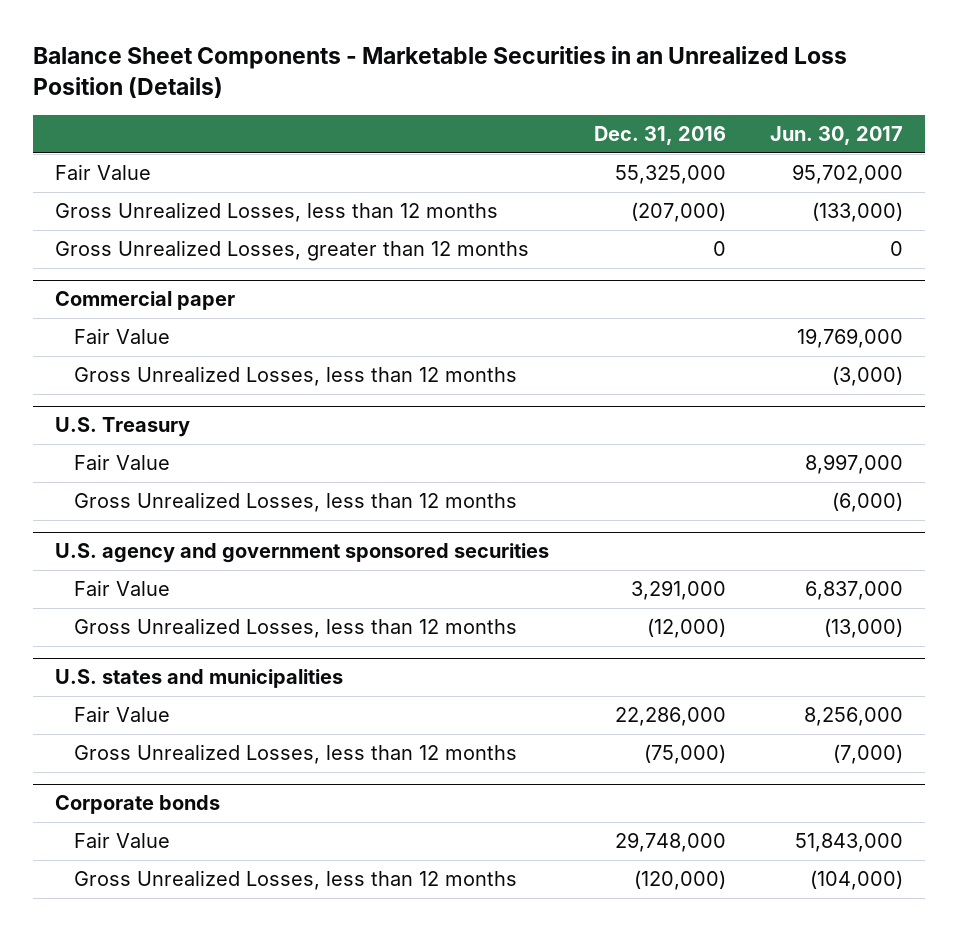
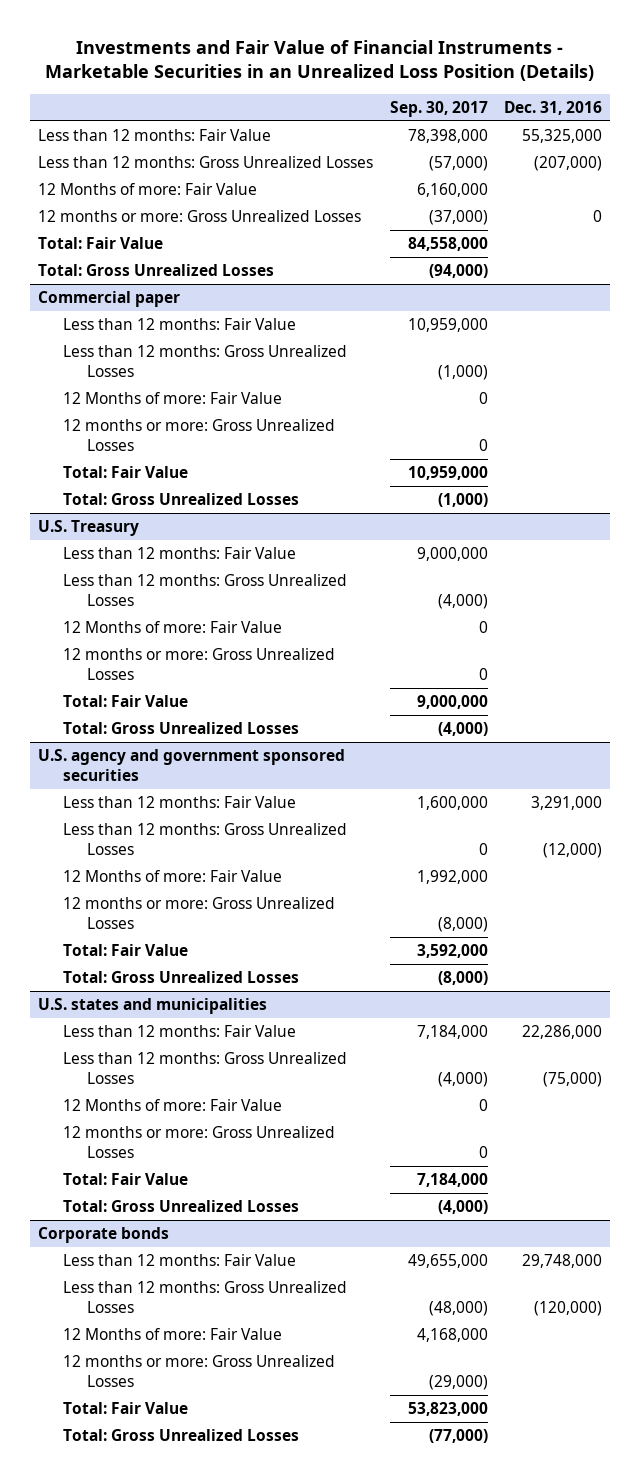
[33,46,848,99] Balance Sheet Components - Marketable Securities in an Unrealized Loss Position (Details) -> [45,39,595,82] Investments and Fair Value of Financial Instruments - Marketable Securities in an Unrealized Loss Position (Details)
[769,126,903,146] Jun. 30, 2017 -> none
none -> [389,100,488,117] Sep. 30, 2017
[55,164,152,181] Fair Value -> [38,129,272,142] Less than 12 months: Fair Value
[55,202,499,223] Gross Unrealized Losses, less than 12 months -> [38,156,374,169] Less than 12 months: Gross Unrealized Losses
none -> [38,183,258,196] 12 Months of more: Fair Value
[55,240,530,262] Gross Unrealized Losses, greater than 12 months -> [38,210,362,223] 12 months or more: Gross Unrealized Losses
none -> [38,237,164,250] Total: Fair Value
none -> [38,264,275,277] Total: Gross Unrealized Losses
[73,328,170,345] Fair Value -> [62,318,296,331] Less than 12 months: Fair Value
[73,366,517,387] Gross Unrealized Losses, less than 12 months -> [62,345,347,378] Less than 12 months: Gross Unrealized Losses
none -> [62,392,282,405] 12 Months of more: Fair Value
none -> [62,419,335,452] 12 months or more: Gross Unrealized Losses
none -> [62,466,188,479] Total: Fair Value
none -> [62,493,299,506] Total: Gross Unrealized Losses
[73,454,170,471] Fair Value -> [62,547,296,560] Less than 12 months: Fair Value
[73,492,517,513] Gross Unrealized Losses, less than 12 months -> [62,574,347,607] Less than 12 months: Gross Unrealized Losses
none -> [62,621,282,634] 12 Months of more: Fair Value
none -> [62,648,335,681] 12 months or more: Gross Unrealized Losses
none -> [62,695,188,708] Total: Fair Value
none -> [62,722,299,735] Total: Gross Unrealized Losses
[73,580,170,597] Fair Value -> [62,796,296,809] Less than 12 months: Fair Value
[73,618,517,639] Gross Unrealized Losses, less than 12 months -> [62,823,347,856] Less than 12 months: Gross Unrealized Losses
none -> [62,870,282,883] 12 Months of more: Fair Value
none -> [62,897,335,930] 12 months or more: Gross Unrealized Losses
none -> [62,944,188,957] Total: Fair Value
none -> [62,971,299,984] Total: Gross Unrealized Losses
[73,706,170,723] Fair Value -> [62,1025,296,1038] Less than 12 months: Fair Value
[73,744,517,765] Gross Unrealized Losses, less than 12 months -> [62,1052,347,1085] Less than 12 months: Gross Unrealized Losses
none -> [62,1099,282,1112] 12 Months of more: Fair Value
none -> [62,1126,335,1159] 12 months or more: Gross Unrealized Losses
none -> [62,1173,188,1186] Total: Fair Value
none -> [62,1200,299,1213] Total: Gross Unrealized Losses
[73,832,170,849] Fair Value -> [62,1254,296,1267] Less than 12 months: Fair Value
[73,870,517,891] Gross Unrealized Losses, less than 12 months -> [62,1281,347,1314] Less than 12 months: Gross Unrealized Losses
none -> [62,1328,282,1341] 12 Months of more: Fair Value
none -> [62,1355,335,1388] 12 months or more: Gross Unrealized Losses
none -> [62,1402,188,1415] Total: Fair Value
none -> [62,1429,299,1442] Total: Gross Unrealized Losses

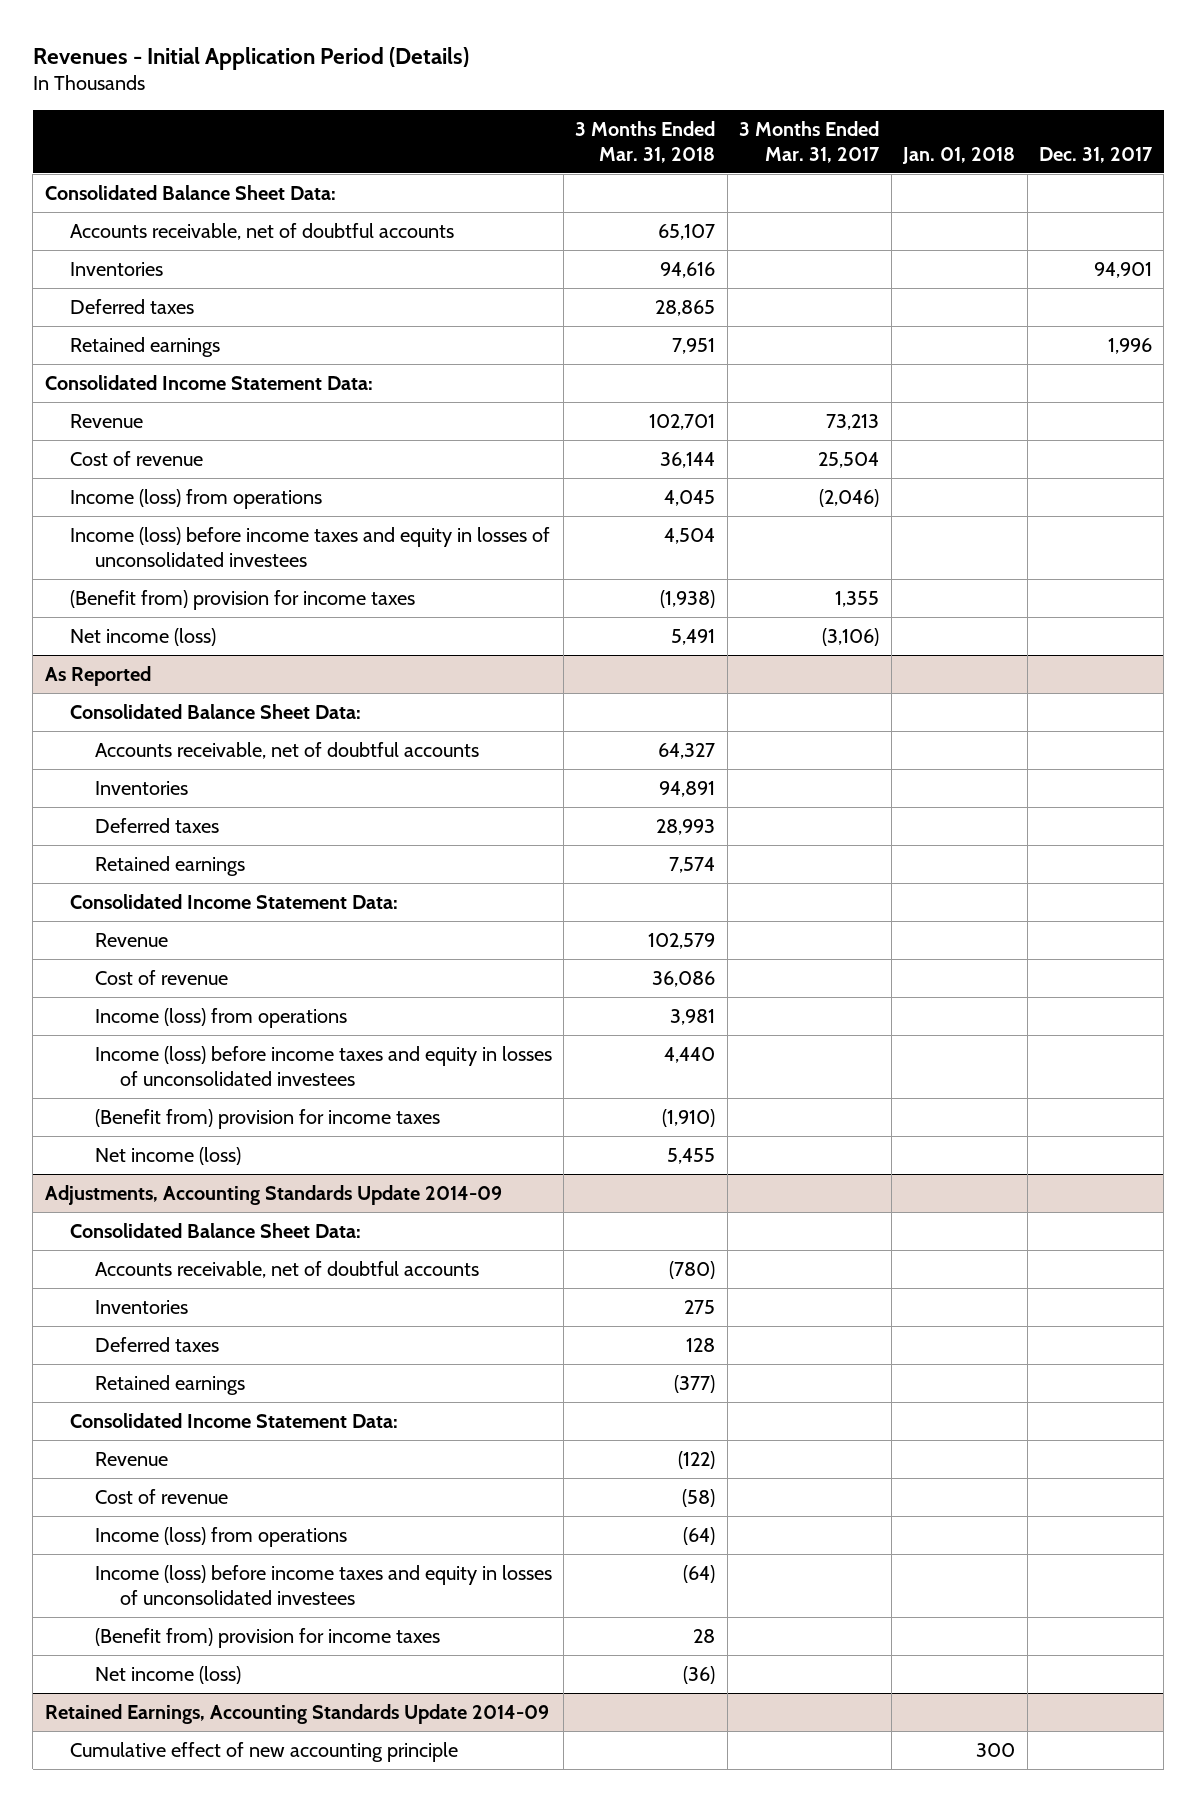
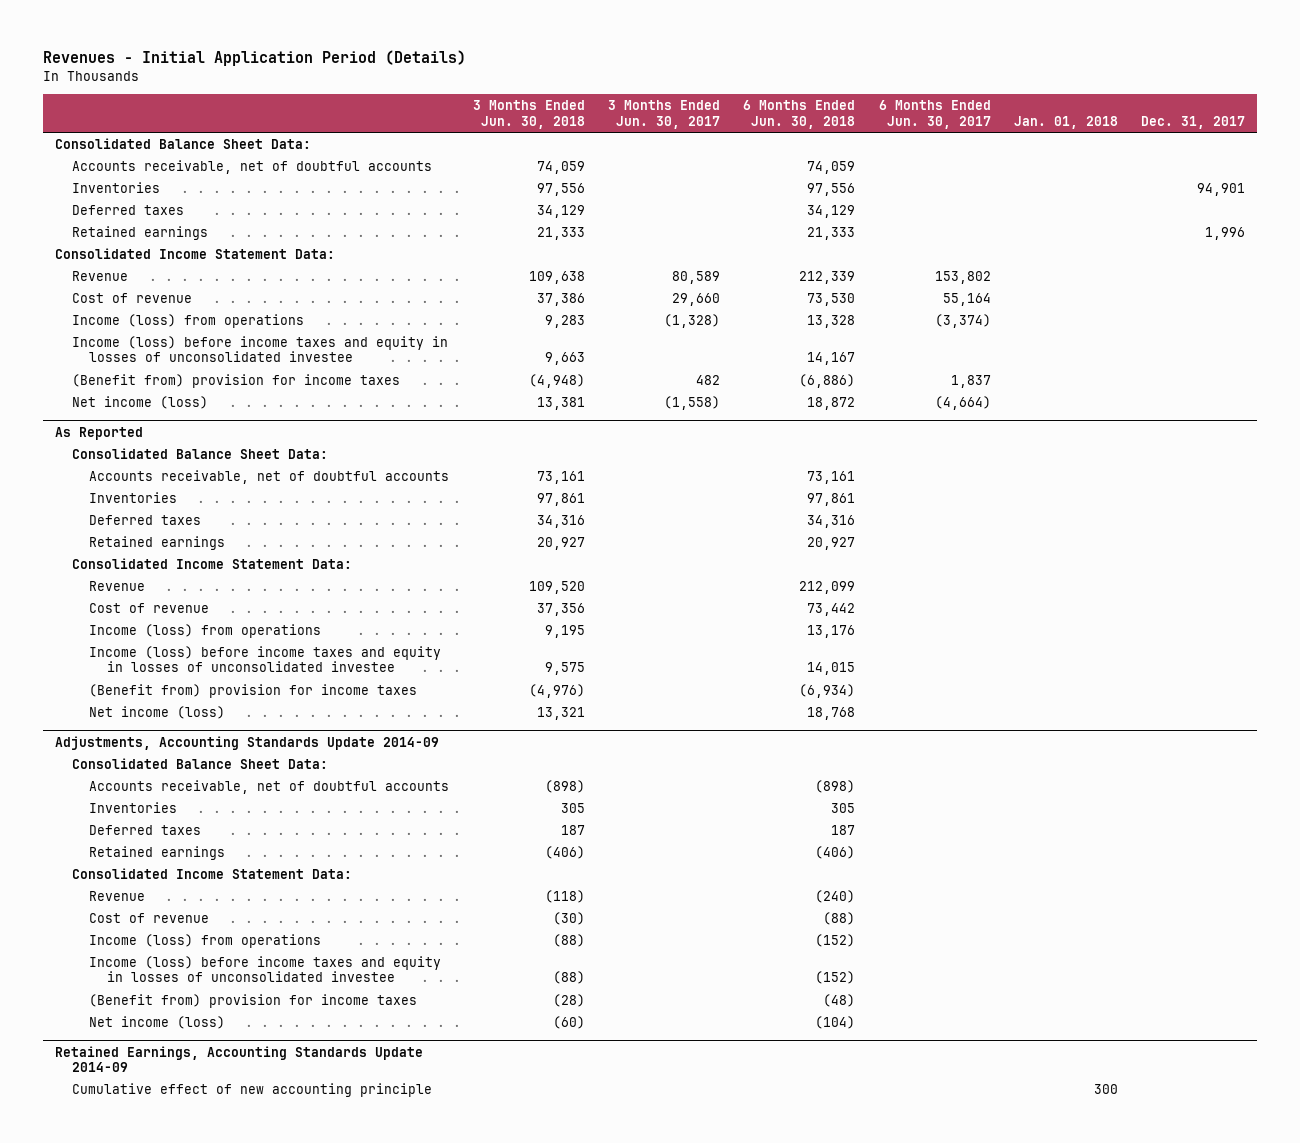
[575,120,716,163] 3 Months Ended Mar. 31, 2018 -> none
[739,120,881,163] 3 Months Ended Mar. 31, 2017 -> none
none -> [472,100,585,129] 3 Months Ended Jun. 30, 2018
none -> [608,100,721,129] 3 Months Ended Jun. 30, 2017
none -> [743,100,856,129] 6 Months Ended Jun. 30, 2018
none -> [878,100,991,129] 6 Months Ended Jun. 30, 2017
[69,526,550,567] Income (loss) before income taxes and equity in losses of unconsolidated investees -> [72,335,449,363] Income (loss) before income taxes and equity in losses of unconsolidated investee
[94,1045,552,1086] Income (loss) before income taxes and equity in losses of unconsolidated investees -> [89,645,442,673] Income (loss) before income taxes and equity in losses of unconsolidated investee
[94,1564,552,1605] Income (loss) before income taxes and equity in losses of unconsolidated investees -> [89,955,442,983] Income (loss) before income taxes and equity in losses of unconsolidated investee

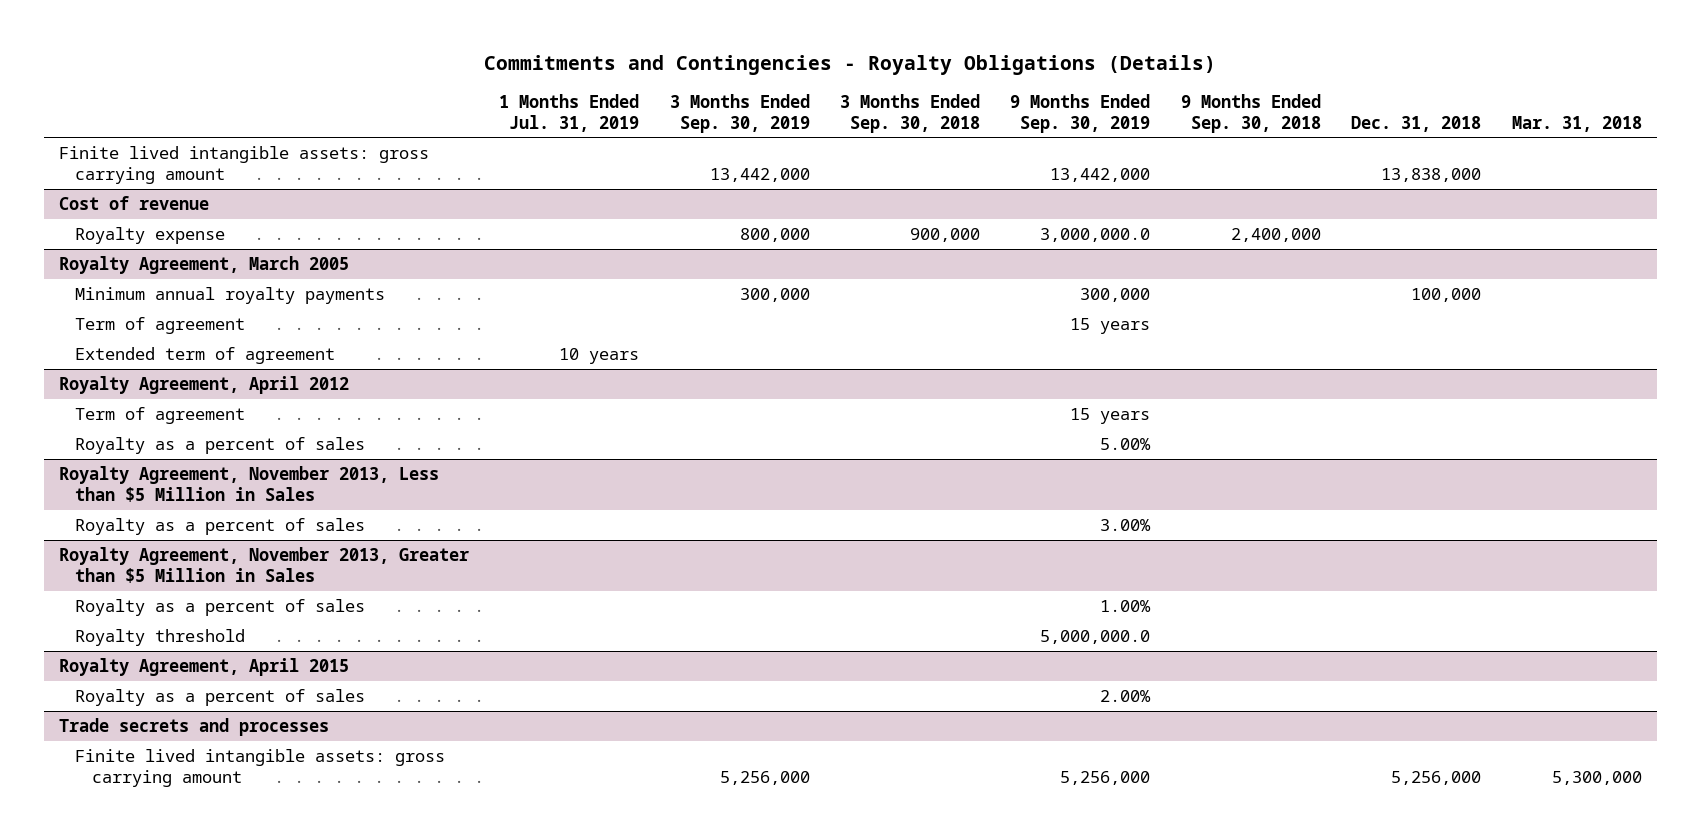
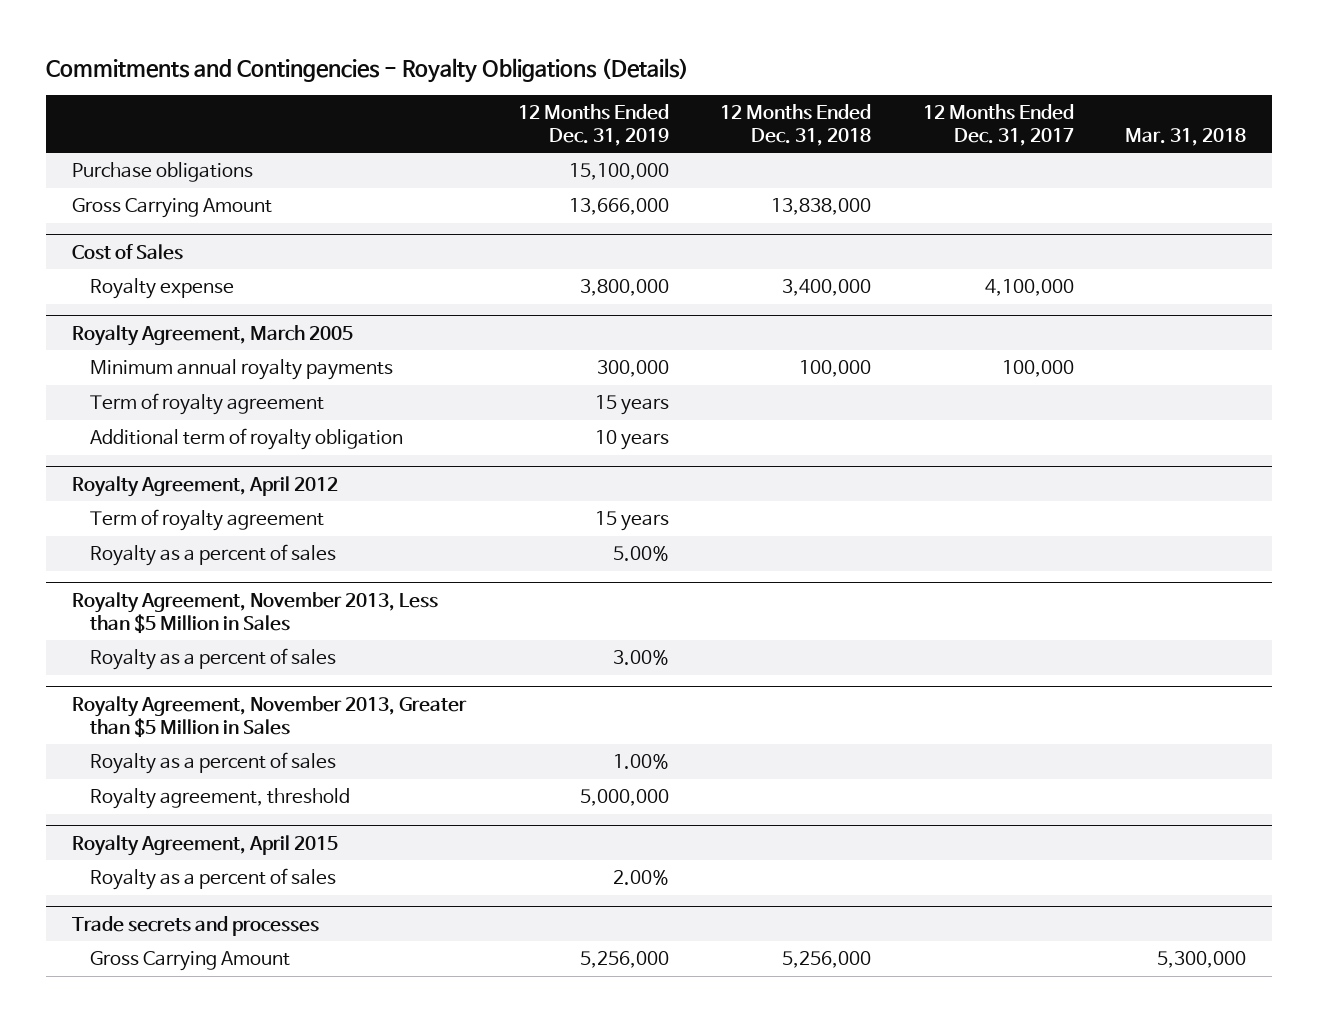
[499,94,640,132] 1 Months Ended Jul. 31, 2019 -> none
[669,94,810,133] 3 Months Ended Sep. 30, 2019 -> none
[840,94,981,133] 3 Months Ended Sep. 30, 2018 -> none
[1010,94,1151,133] 9 Months Ended Sep. 30, 2019 -> none
[1180,94,1321,133] 9 Months Ended Sep. 30, 2018 -> none
[1351,115,1482,132] Dec. 31, 2018 -> none
none -> [517,103,669,146] 12 Months Ended Dec. 31, 2019
none -> [720,103,872,146] 12 Months Ended Dec. 31, 2018
none -> [922,103,1074,146] 12 Months Ended Dec. 31, 2017
none -> [72,162,254,183] Purchase obligations
[58,146,429,184] Finite lived intangible assets: gross carrying amount -> [72,198,273,219] Gross Carrying Amount
[58,196,209,211] Cost of revenue -> [72,243,184,260] Cost of Sales
[75,347,336,365] Extended term of agreement -> none
[75,317,246,335] Term of agreement -> [90,393,325,416] Term of royalty agreement
none -> [90,428,404,451] Additional term of royalty obligation
[75,407,246,425] Term of agreement -> [90,509,325,532] Term of royalty agreement
[75,629,246,647] Royalty threshold -> [90,788,351,810] Royalty agreement, threshold
[75,749,446,787] Finite lived intangible assets: gross carrying amount -> [90,951,291,972] Gross Carrying Amount

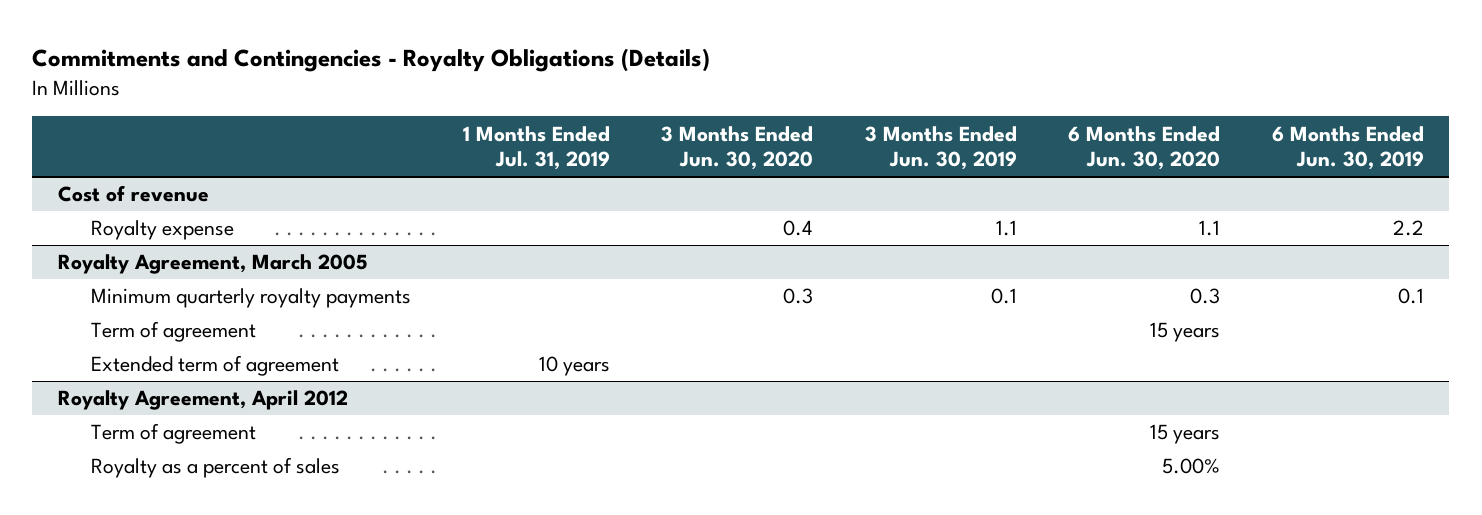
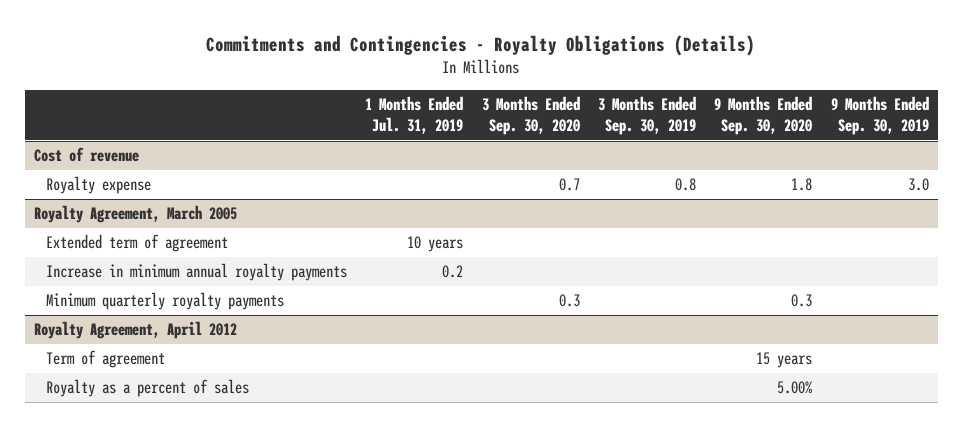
[661,125,814,171] 3 Months Ended Jun. 30, 2020 -> none
[864,125,1017,171] 3 Months Ended Jun. 30, 2019 -> none
[1068,125,1221,171] 6 Months Ended Jun. 30, 2020 -> none
[1271,125,1424,171] 6 Months Ended Jun. 30, 2019 -> none
none -> [481,95,580,136] 3 Months Ended Sep. 30, 2020
none -> [597,95,696,136] 3 Months Ended Sep. 30, 2019
none -> [714,95,813,136] 9 Months Ended Sep. 30, 2020
none -> [830,95,929,136] 9 Months Ended Sep. 30, 2019
[91,321,257,343] Term of agreement -> none
none -> [46,263,348,282] Increase in minimum annual royalty payments
[91,288,412,309] Minimum quarterly royalty payments -> [46,292,285,311] Minimum quarterly royalty payments

